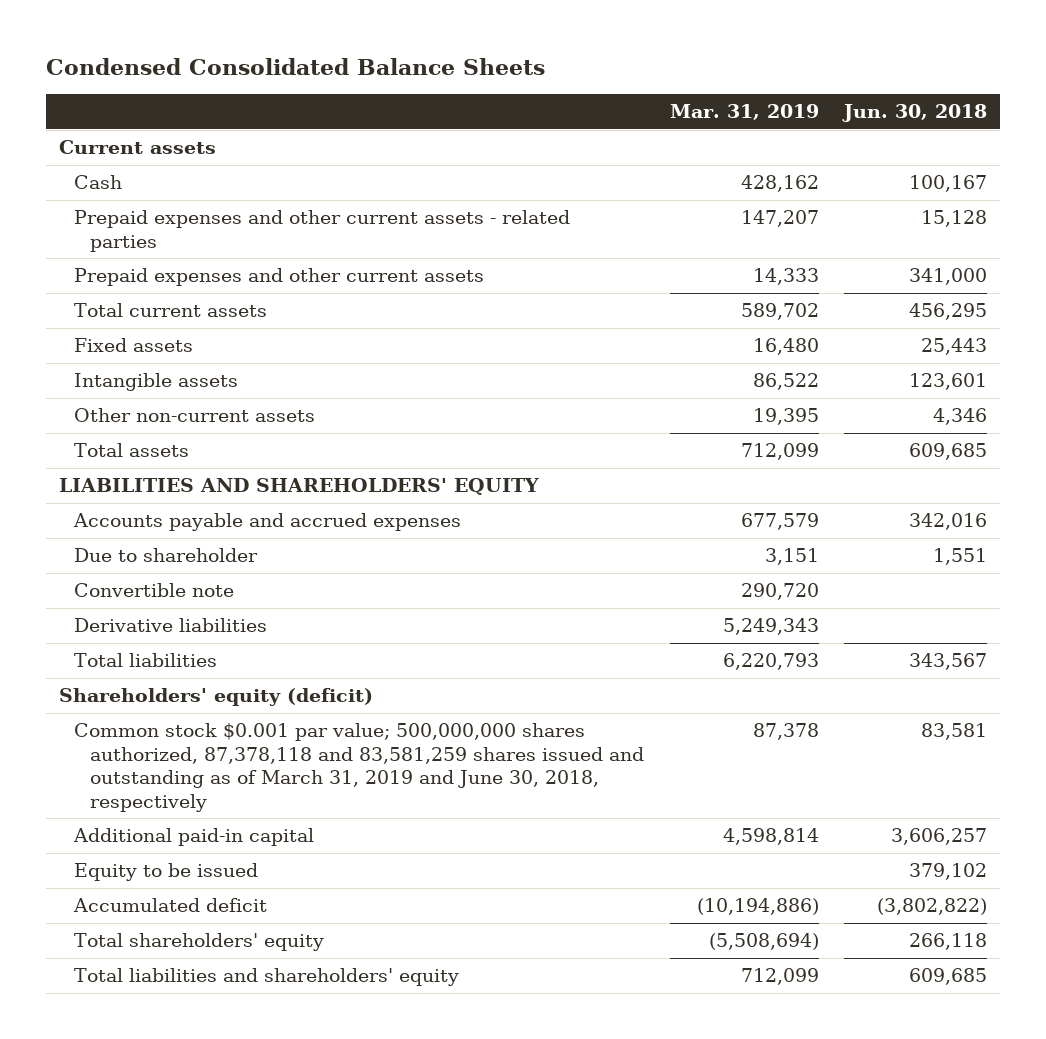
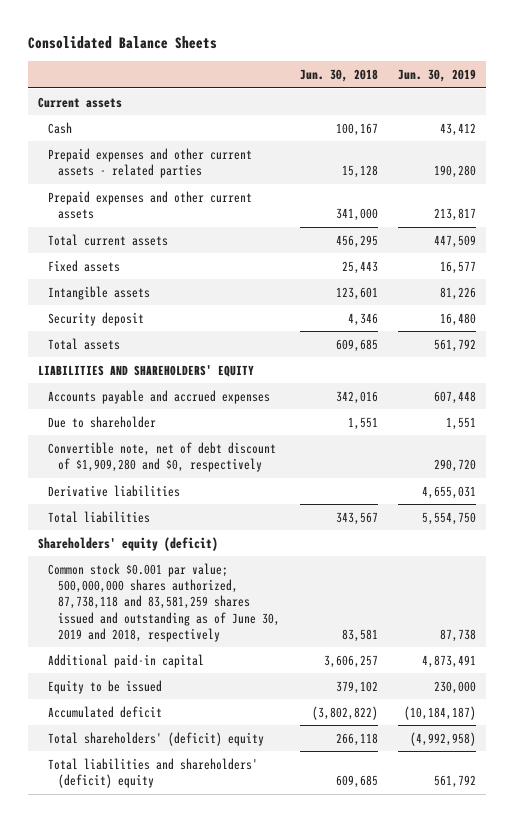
[46,58,546,76] Condensed Consolidated Balance Sheets -> [27,36,217,50] Consolidated Balance Sheets
[669,104,819,121] Mar. 31, 2019 -> none
none -> [398,68,477,82] Jun. 30, 2019
[74,408,316,423] Other non-current assets -> [47,311,144,326] Security deposit
[74,583,235,598] Convertible note -> [47,441,276,473] Convertible note, net of debt discount of $1,909,280 and $0, respectively
[74,723,645,812] Common stock $0.001 par value; 500,000,000 shares authorized, 87,378,118 and 83,581,259 shares issued and outstanding as of March 31, 2019 and June 30, 2018, respectively -> [47,562,280,642] Common stock $0.001 par value; 500,000,000 shares authorized, 87,738,118 and 83,581,259 shares issued and outstanding as of June 30, 2019 and 2018, respectively
[74,933,325,952] Total shareholders' equity -> [47,731,264,746] Total shareholders' (deficit) equity
[74,968,460,987] Total liabilities and shareholders' equity -> [47,757,258,789] Total liabilities and shareholders' (deficit) equity

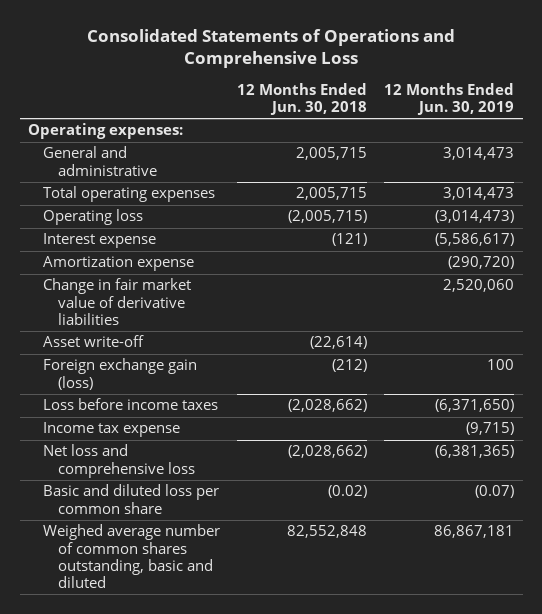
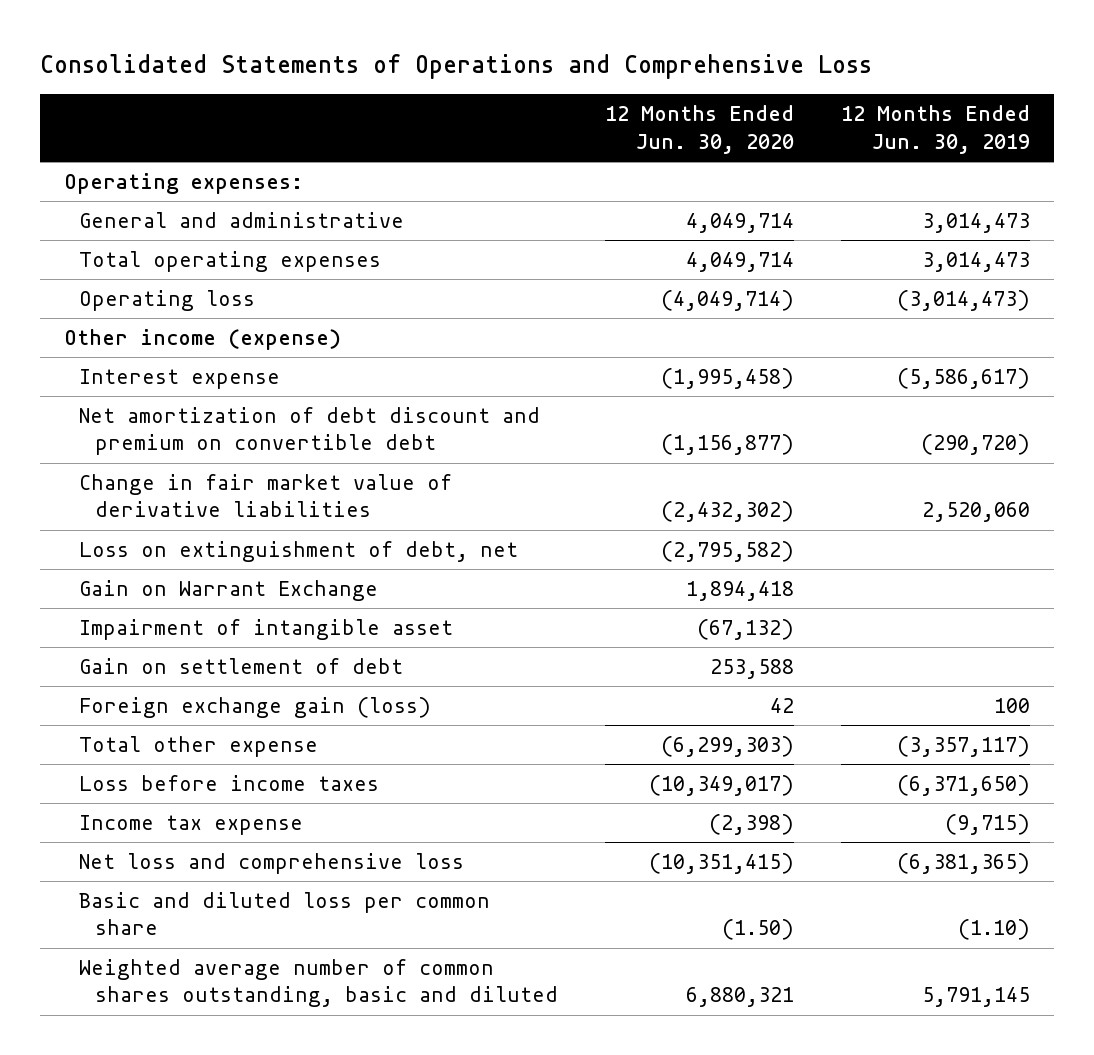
[237,82,368,116] 12 Months Ended Jun. 30, 2018 -> none
none -> [605,105,795,154] 12 Months Ended Jun. 30, 2020
none -> [63,329,341,351] Other income (expense)
[42,256,194,272] Amortization expense -> [79,407,541,456] Net amortization of debt discount and premium on convertible debt
[42,335,144,348] Asset write-off -> none
none -> [79,541,519,563] Loss on extinguishment of debt, net
none -> [79,580,379,602] Gain on Warrant Exchange
none -> [79,619,454,641] Impairment of intangible asset
none -> [79,658,404,675] Gain on settlement of debt
none -> [79,736,319,758] Total other expense
[475,485,515,499] (0.07) -> [958,919,1031,941] (1.10)
[42,524,220,589] Weighed average number of common shares outstanding, basic and diluted -> [79,959,559,1008] Weighted average number of common shares outstanding, basic and diluted
[434,525,515,539] 86,867,181 -> [922,987,1031,1008] 5,791,145

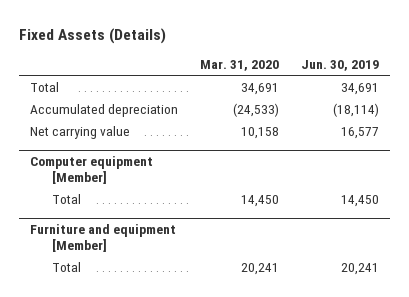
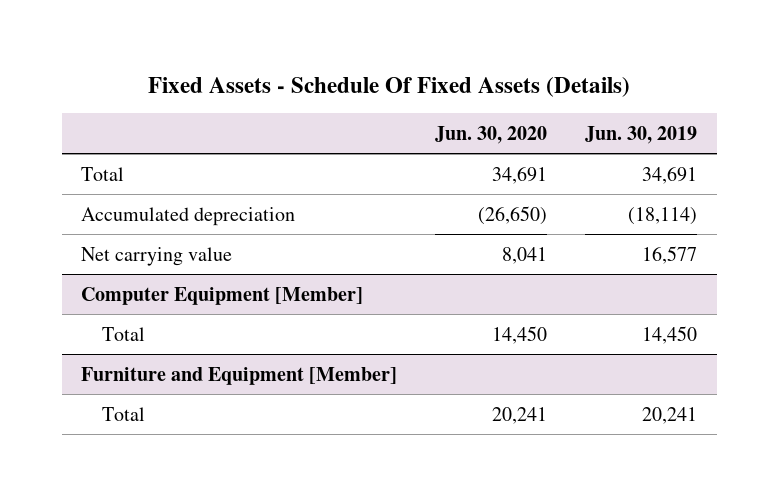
[19,28,167,45] Fixed Assets (Details) -> [148,77,631,98] Fixed Assets - Schedule Of Fixed Assets (Details)
[200,60,280,72] Mar. 31, 2020 -> none
none -> [435,126,548,145] Jun. 30, 2020
[30,155,154,185] Computer equipment [Member] -> [80,286,363,305] Computer Equipment [Member]
[30,223,177,253] Furniture and equipment [Member] -> [80,366,397,385] Furniture and Equipment [Member]

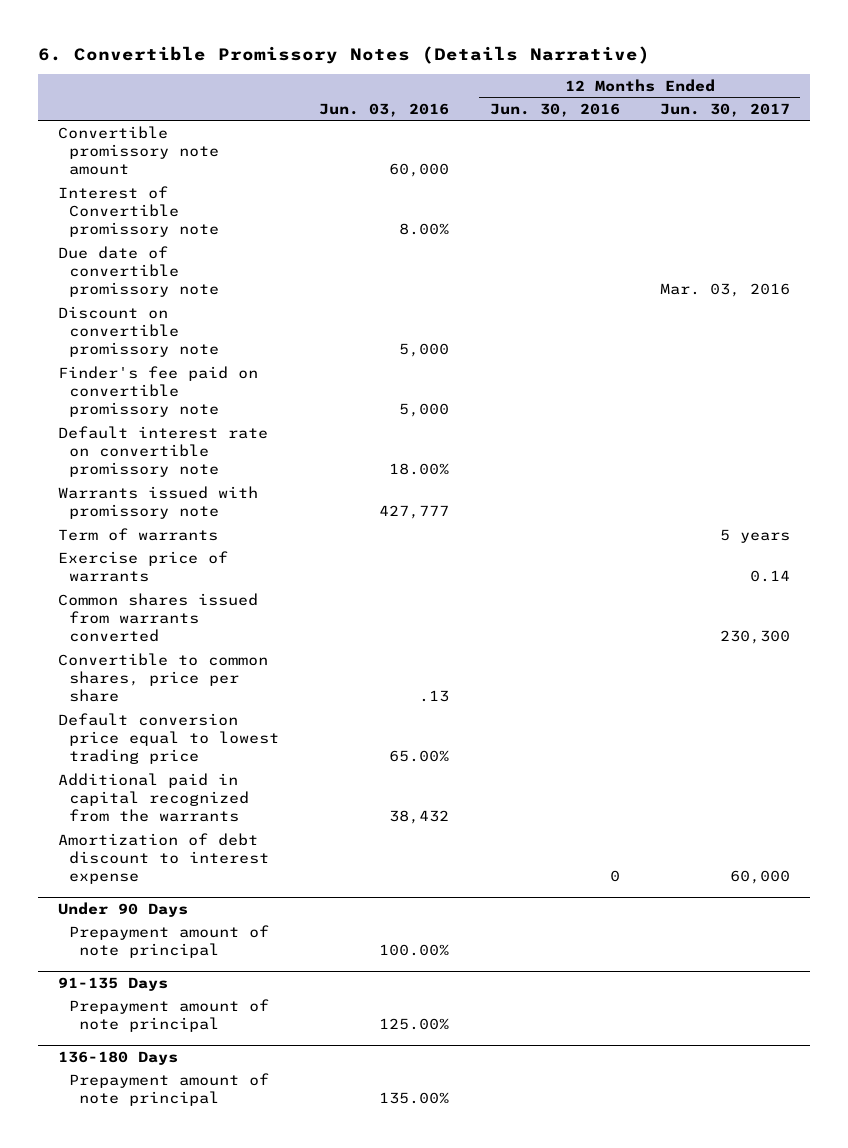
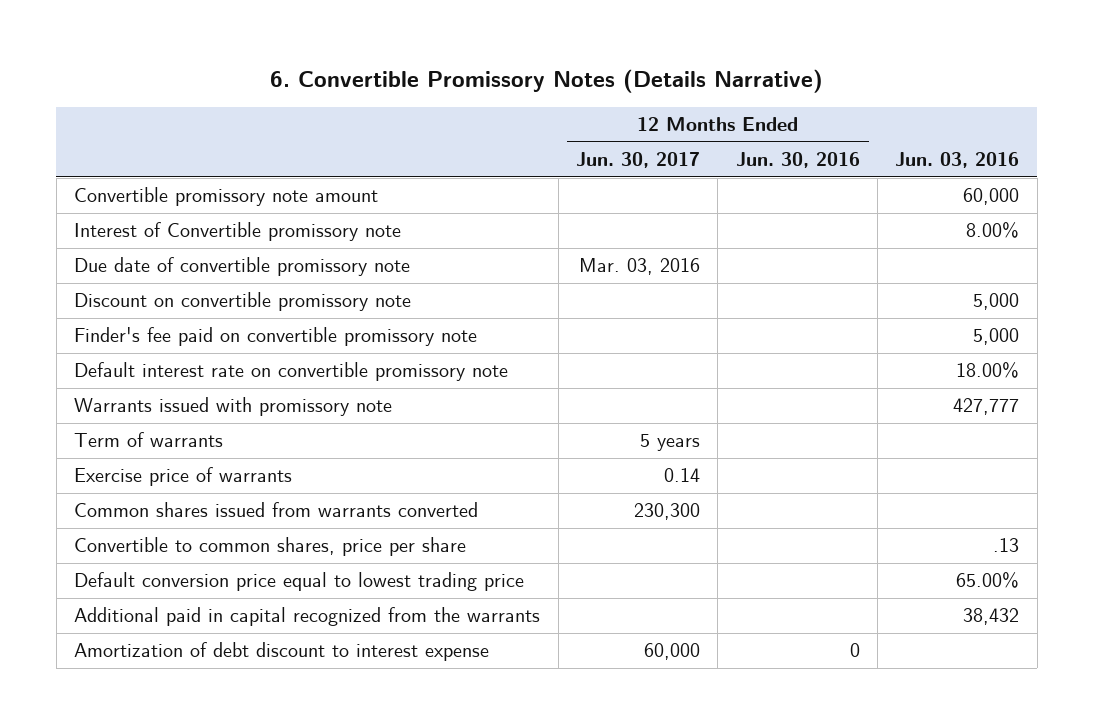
[57,901,188,917] Under 90 Days -> none
[68,924,269,958] Prepayment amount of note principal -> none
[57,976,168,991] 91-135 Days -> none
[68,998,269,1032] Prepayment amount of note principal -> none
[57,1050,178,1065] 136-180 Days -> none
[68,1072,269,1106] Prepayment amount of note principal -> none

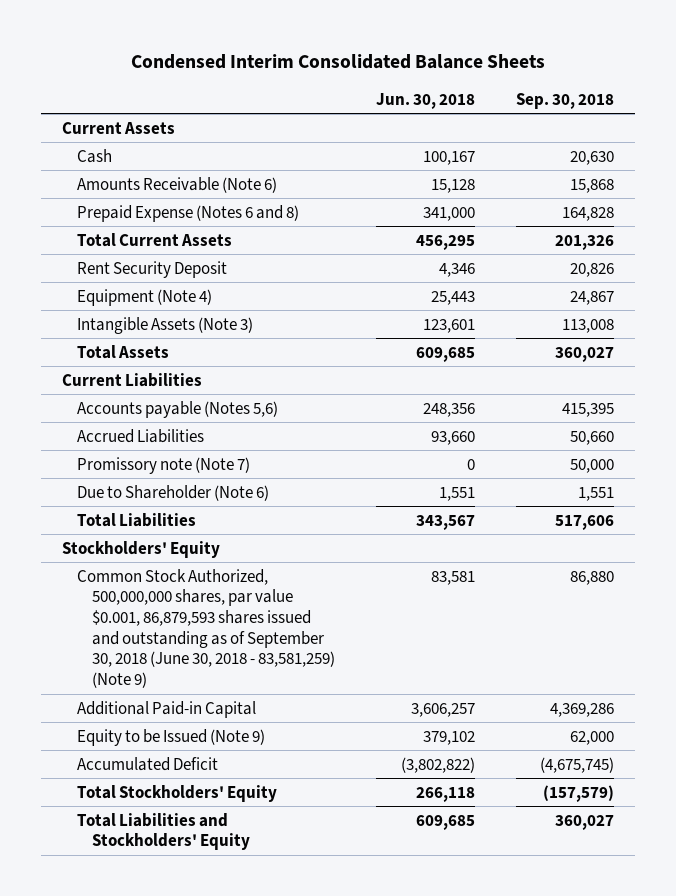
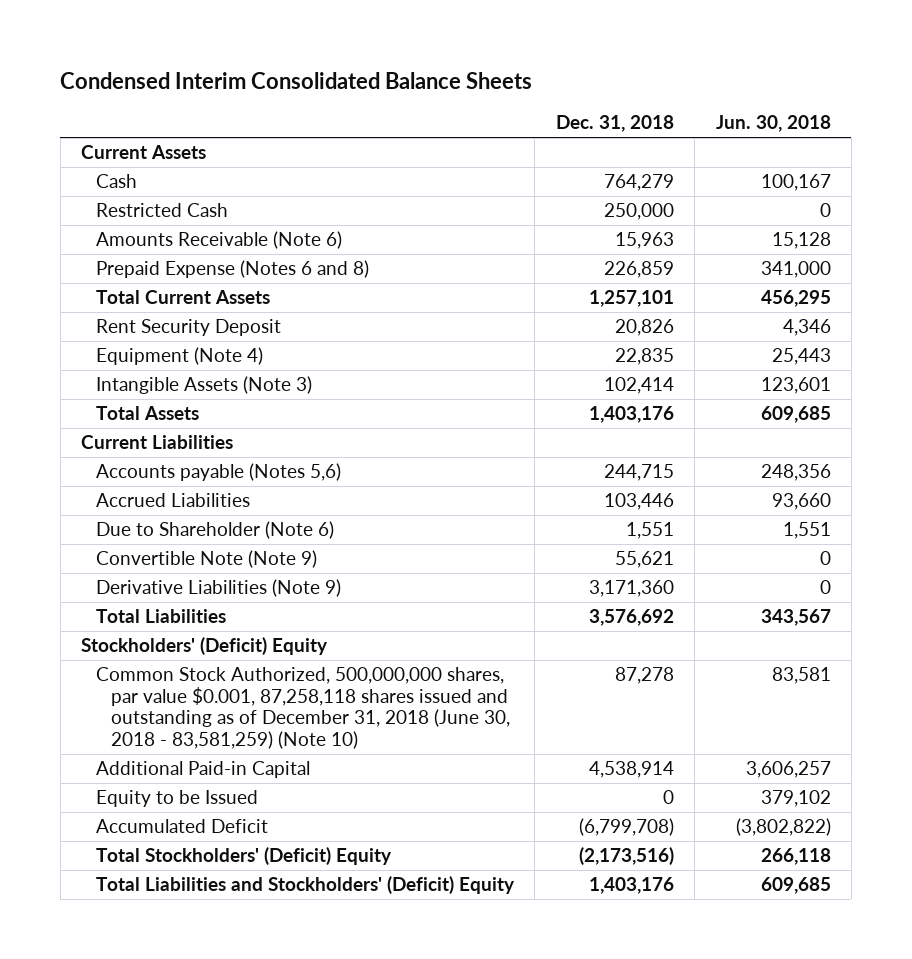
[516,92,615,109] Sep. 30, 2018 -> none
none -> [555,115,674,133] Dec. 31, 2018
none -> [95,203,228,218] Restricted Cash
[77,456,251,474] Promissory note (Note 7) -> none
none -> [95,550,317,569] Convertible Note (Note 9)
none -> [95,579,341,598] Derivative Liabilities (Note 9)
[61,540,220,558] Stockholders' Equity -> [81,637,329,656] Stockholders' (Deficit) Equity
[77,568,336,689] Common Stock Authorized, 500,000,000 shares, par value $0.001, 86,879,593 shares issued and outstanding as of September 30, 2018 (June 30, 2018 - 83,581,259) (Note 9) -> [95,667,510,749] Common Stock Authorized, 500,000,000 shares, par value $0.001, 87,258,118 shares issued and outstanding as of December 31, 2018 (June 30, 2018 - 83,581,259) (Note 10)
[77,728,266,746] Equity to be Issued (Note 9) -> [95,790,258,808] Equity to be Issued
[77,784,278,802] Total Stockholders' Equity -> [95,847,392,866] Total Stockholders' (Deficit) Equity
[77,812,251,851] Total Liabilities and Stockholders' Equity -> [95,876,515,895] Total Liabilities and Stockholders' (Deficit) Equity

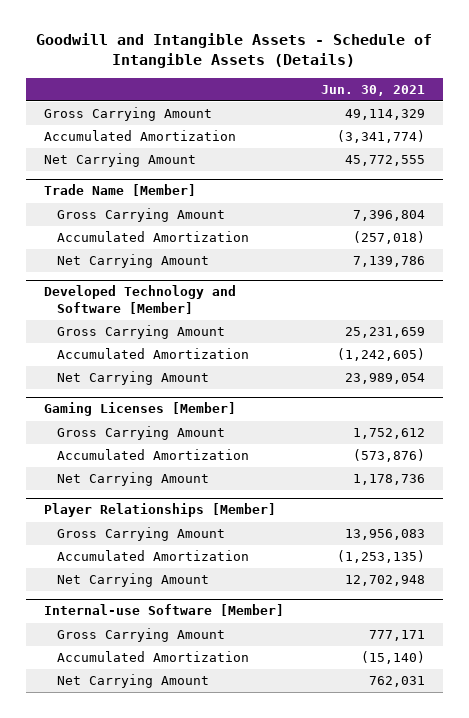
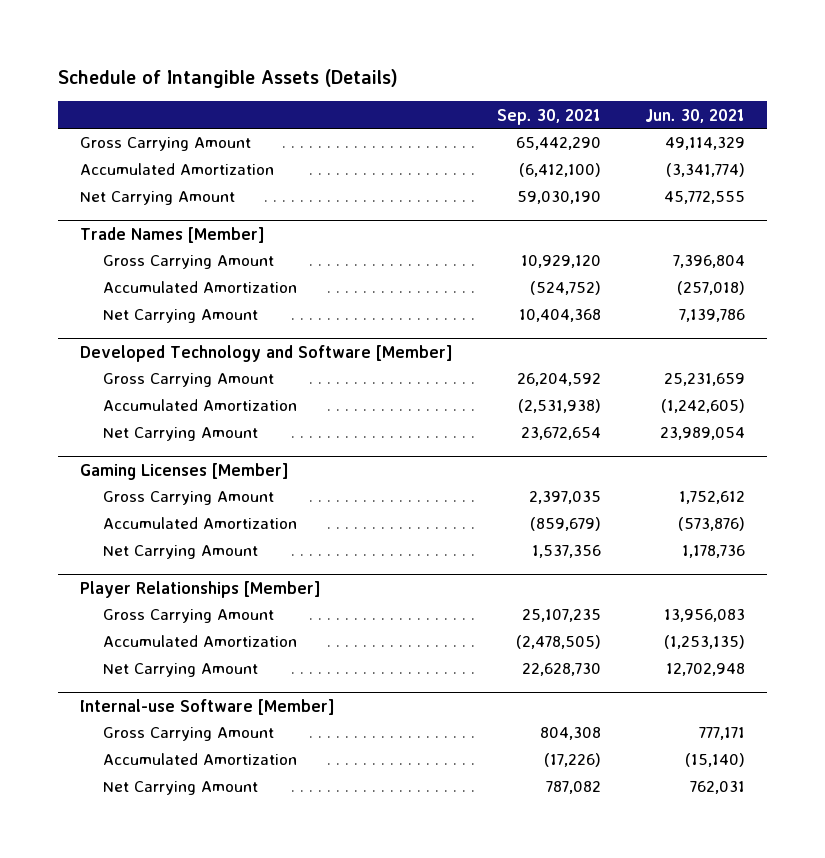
[36,33,433,68] Goodwill and Intangible Assets - Schedule of Intangible Assets (Details) -> [57,69,398,89] Schedule of Intangible Assets (Details)
none -> [497,108,602,125] Sep. 30, 2021
[44,184,197,197] Trade Name [Member] -> [79,226,265,243] Trade Names [Member]

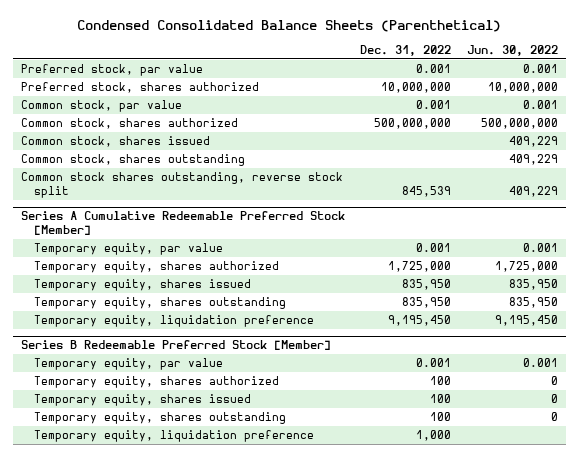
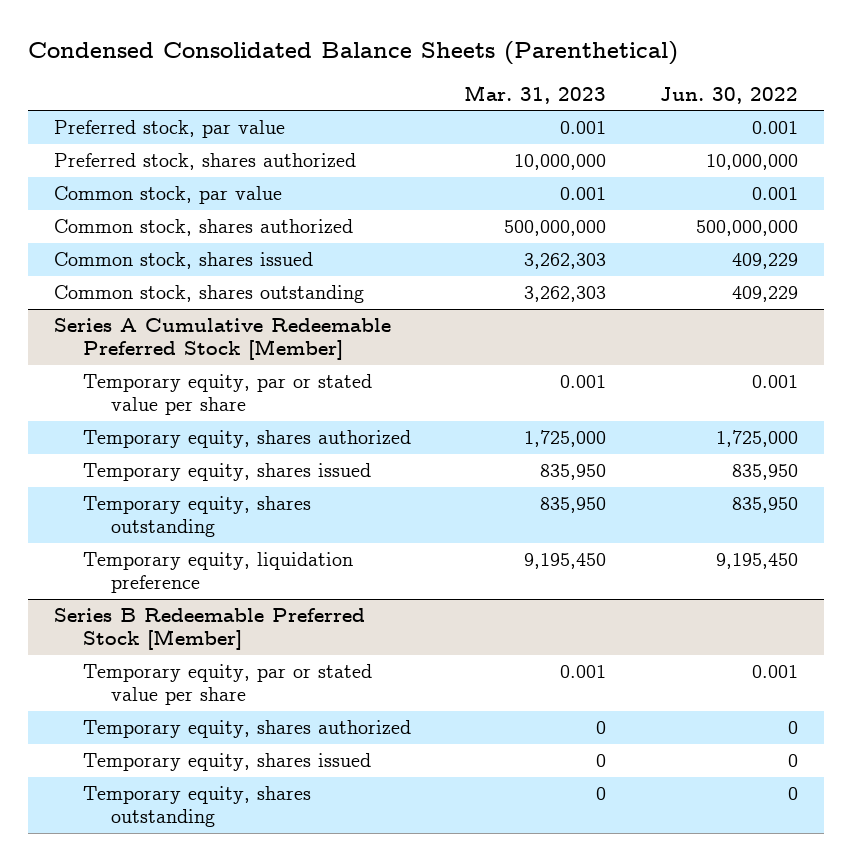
[360,45,452,57] Dec. 31, 2022 -> none
none -> [464,84,607,104] Mar. 31, 2023
[20,171,343,199] Common stock shares outstanding, reverse stock split -> none
[33,242,223,255] Temporary equity, par value -> [82,374,372,416] Temporary equity, par or stated value per share
[33,357,223,370] Temporary equity, par value -> [82,664,372,706] Temporary equity, par or stated value per share
[33,429,314,442] Temporary equity, liquidation preference -> none

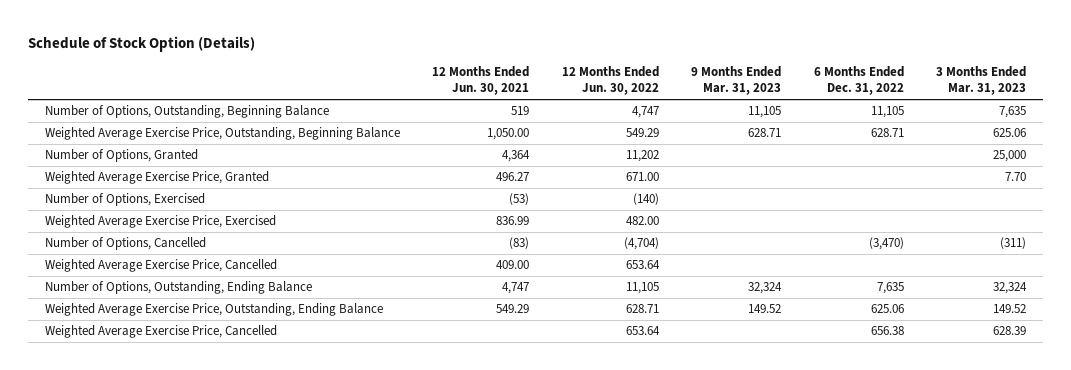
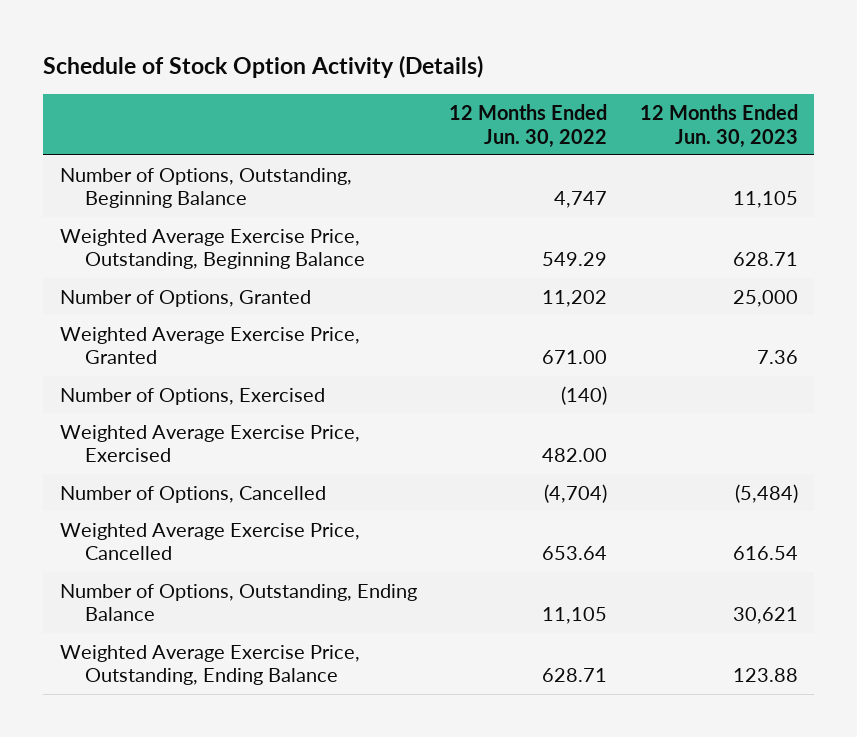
[28,36,256,53] Schedule of Stock Option (Details) -> [43,55,484,79] Schedule of Stock Option Activity (Details)
[432,66,530,96] 12 Months Ended Jun. 30, 2021 -> none
[691,66,782,96] 9 Months Ended Mar. 31, 2023 -> none
[813,66,904,96] 6 Months Ended Dec. 31, 2022 -> none
[936,66,1027,96] 3 Months Ended Mar. 31, 2023 -> none
none -> [639,103,798,148] 12 Months Ended Jun. 30, 2023
[44,325,277,339] Weighted Average Exercise Price, Cancelled -> none

